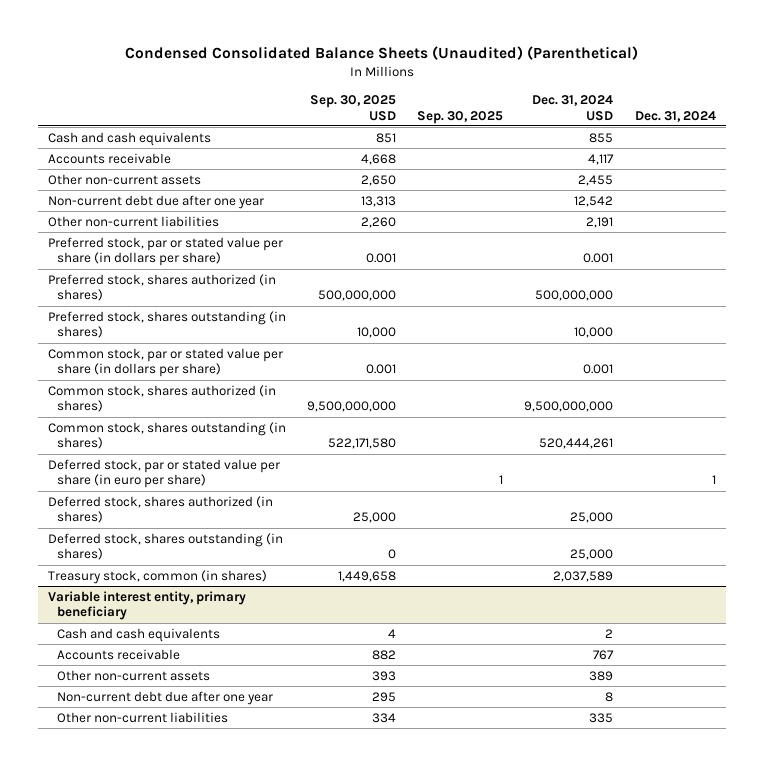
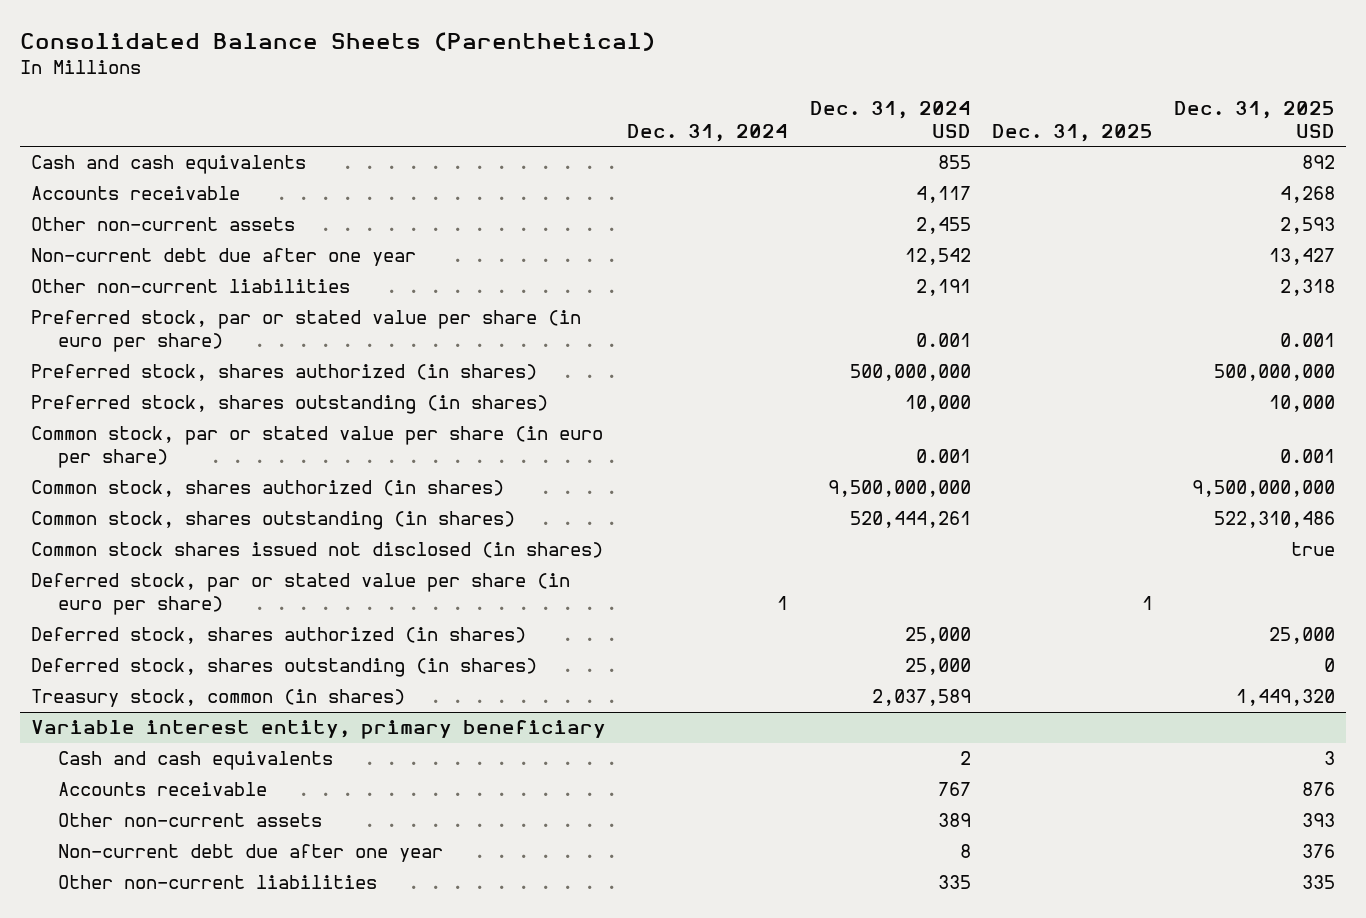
[124,46,638,61] Condensed Consolidated Balance Sheets (Unaudited) (Parenthetical) -> [20,32,656,52] Consolidated Balance Sheets (Parenthetical)
[310,95,397,121] Sep. 30, 2025 USD -> none
[417,110,504,124] Sep. 30, 2025 -> none
none -> [991,124,1153,143] Dec. 31, 2025
none -> [1174,101,1336,139] Dec. 31, 2025 USD
[48,236,284,267] Preferred stock, par or stated value per share (in dollars per share) -> [30,310,581,353] Preferred stock, par or stated value per share (in euro per share)
[48,347,284,378] Common stock, par or stated value per share (in dollars per share) -> [30,426,603,469] Common stock, par or stated value per share (in euro per share)
none -> [30,542,603,559] Common stock shares issued not disclosed (in shares)

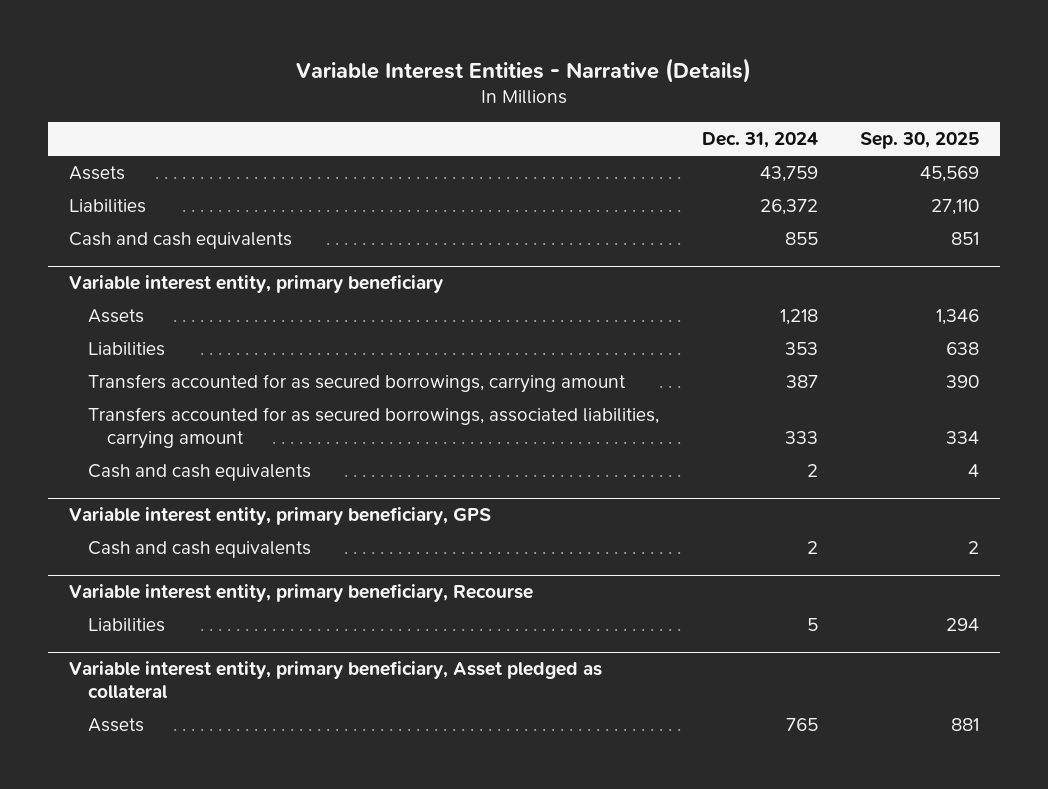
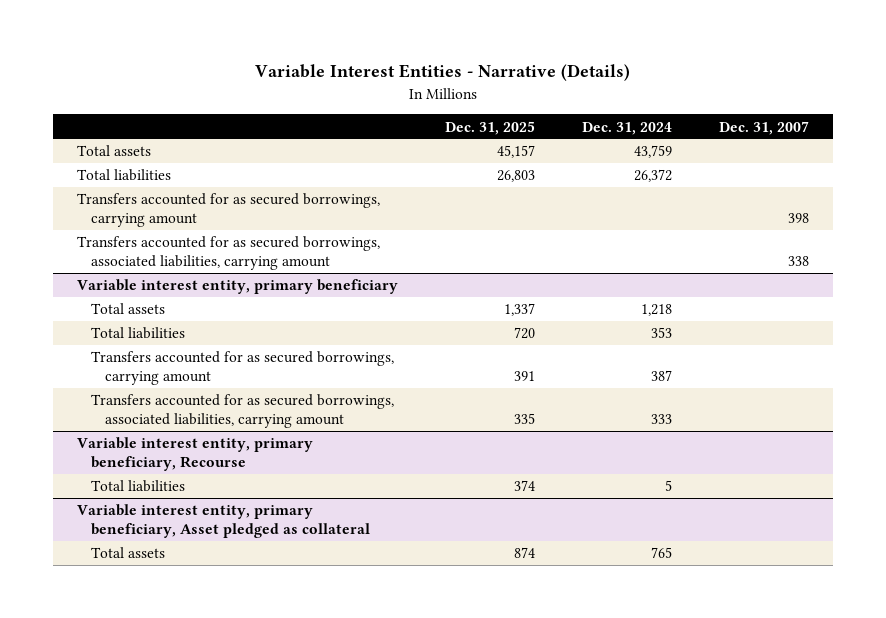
[860,132,980,150] Sep. 30, 2025 -> none
none -> [444,120,535,135] Dec. 31, 2025
none -> [719,120,810,135] Dec. 31, 2007
[69,231,293,249] Cash and cash equivalents -> none
[69,165,126,180] Assets -> [76,145,151,157] Total assets
[69,198,147,213] Liabilities -> [76,169,171,182] Total liabilities
none -> [76,193,380,228] Transfers accounted for as secured borrowings, carrying amount
none -> [76,236,380,271] Transfers accounted for as secured borrowings, associated liabilities, carrying amount
[88,308,145,323] Assets -> [90,303,165,315] Total assets
[88,341,166,356] Liabilities -> [90,327,185,340] Total liabilities
[88,463,312,481] Cash and cash equivalents -> none
[69,507,492,526] Variable interest entity, primary beneficiary, GPS -> none
[88,540,312,558] Cash and cash equivalents -> none
[88,617,166,632] Liabilities -> [90,480,185,493] Total liabilities
[88,717,145,732] Assets -> [90,547,165,559] Total assets

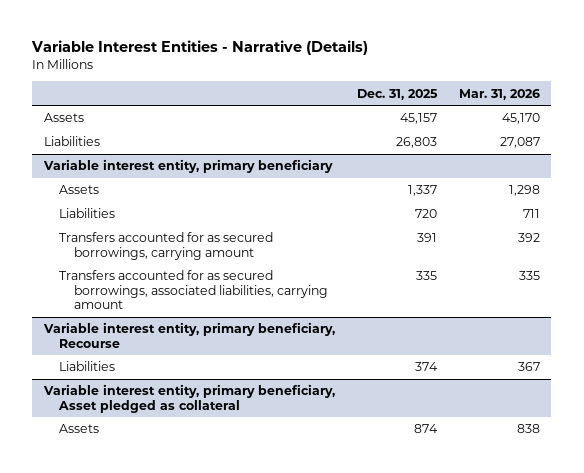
[581,121,672,135] Dec. 31, 2024 -> none
[719,120,810,135] Dec. 31, 2007 -> none
none -> [459,88,541,100] Mar. 31, 2026
[76,193,380,228] Transfers accounted for as secured borrowings, carrying amount -> none
[76,236,380,271] Transfers accounted for as secured borrowings, associated liabilities, carrying amount -> none
[76,145,151,157] Total assets -> [43,113,84,123] Assets
[76,169,171,182] Total liabilities -> [43,136,100,147] Liabilities
[90,303,165,315] Total assets -> [59,185,100,195] Assets
[90,327,185,340] Total liabilities -> [59,208,116,219] Liabilities
[90,480,185,493] Total liabilities -> [59,361,116,372] Liabilities
[90,547,165,559] Total assets -> [59,424,100,434] Assets

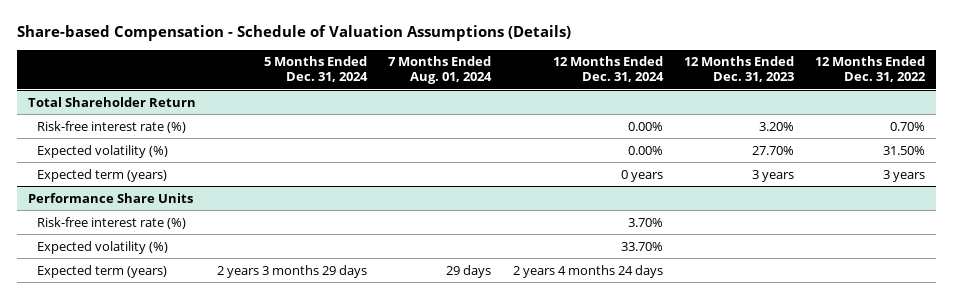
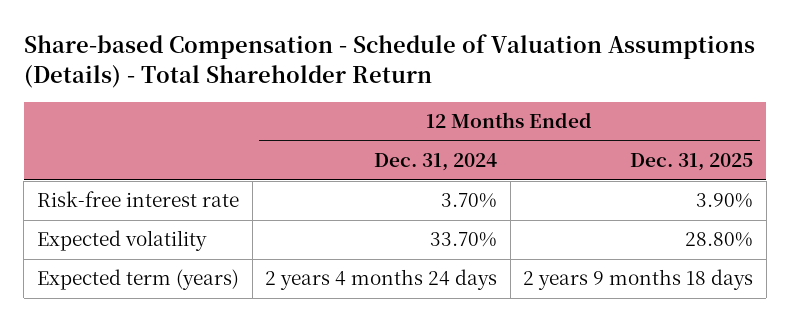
[17,25,572,42] Share-based Compensation - Schedule of Valuation Assumptions (Details) -> [23,34,755,89] Share-based Compensation - Schedule of Valuation Assumptions (Details) - Total Shareholder Return
[264,56,369,83] 5 Months Ended Dec. 31, 2024 -> none
[388,56,493,85] 7 Months Ended Aug. 01, 2024 -> none
[683,56,794,83] 12 Months Ended Dec. 31, 2023 -> none
[815,56,927,83] 12 Months Ended Dec. 31, 2022 -> none
none -> [630,153,754,172] Dec. 31, 2025
[27,96,196,107] Total Shareholder Return -> none
[36,168,167,182] Expected term (years) -> none
[27,192,193,203] Performance Share Units -> none
[36,216,186,229] Risk-free interest rate (%) -> none
[36,240,168,254] Expected volatility (%) -> none
[36,120,186,133] Risk-free interest rate (%) -> [36,191,239,208] Risk-free interest rate
[627,121,663,131] 0.00% -> [441,193,498,209] 3.70%
[36,144,168,158] Expected volatility (%) -> [36,230,207,252] Expected volatility
[627,145,663,155] 0.00% -> [430,232,498,248] 33.70%

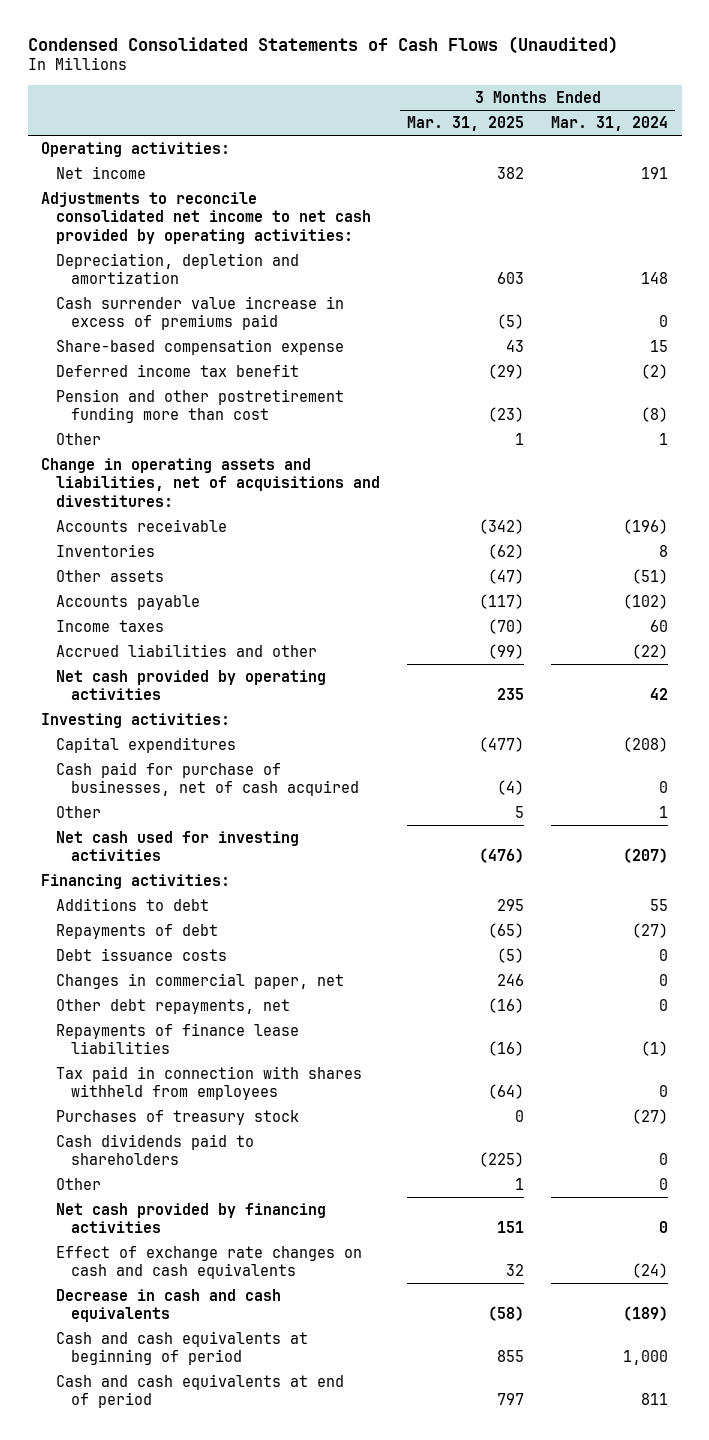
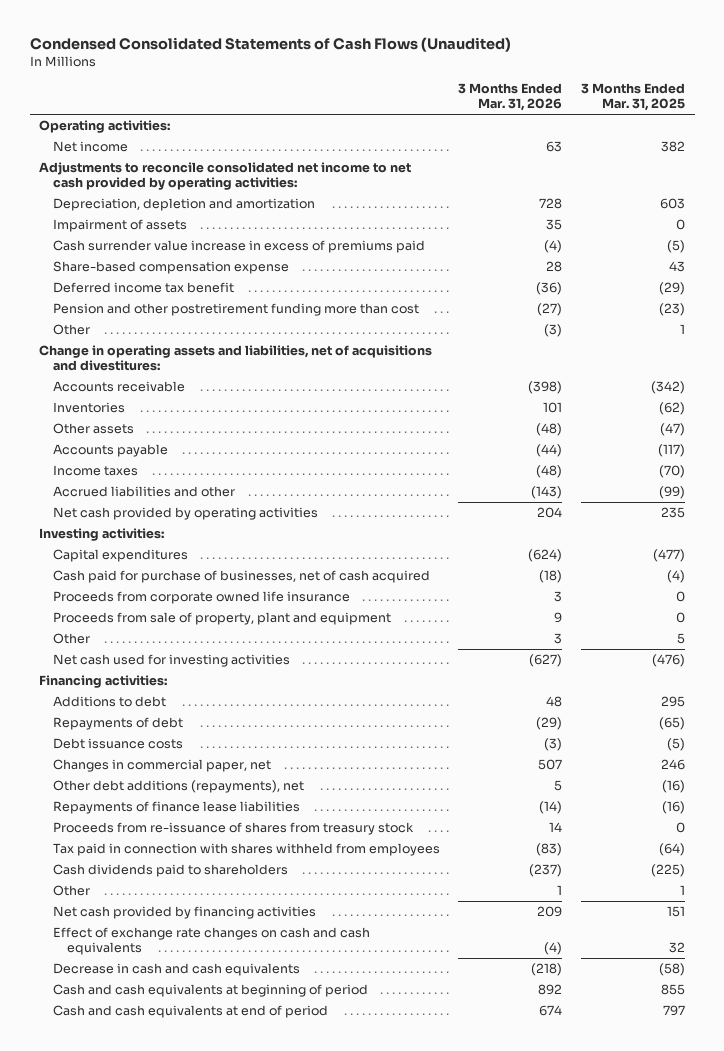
[551,115,669,131] Mar. 31, 2024 -> none
none -> [458,83,563,112] 3 Months Ended Mar. 31, 2026
none -> [52,219,187,233] Impairment of assets
none -> [52,591,350,605] Proceeds from corporate owned life insurance
none -> [52,612,391,626] Proceeds from sale of property, plant and equipment
[55,998,290,1014] Other debt repayments, net -> [52,780,304,794] Other debt additions (repayments), net
none -> [52,822,414,836] Proceeds from re-issuance of shares from treasury stock
[55,1109,299,1125] Purchases of treasury stock -> none

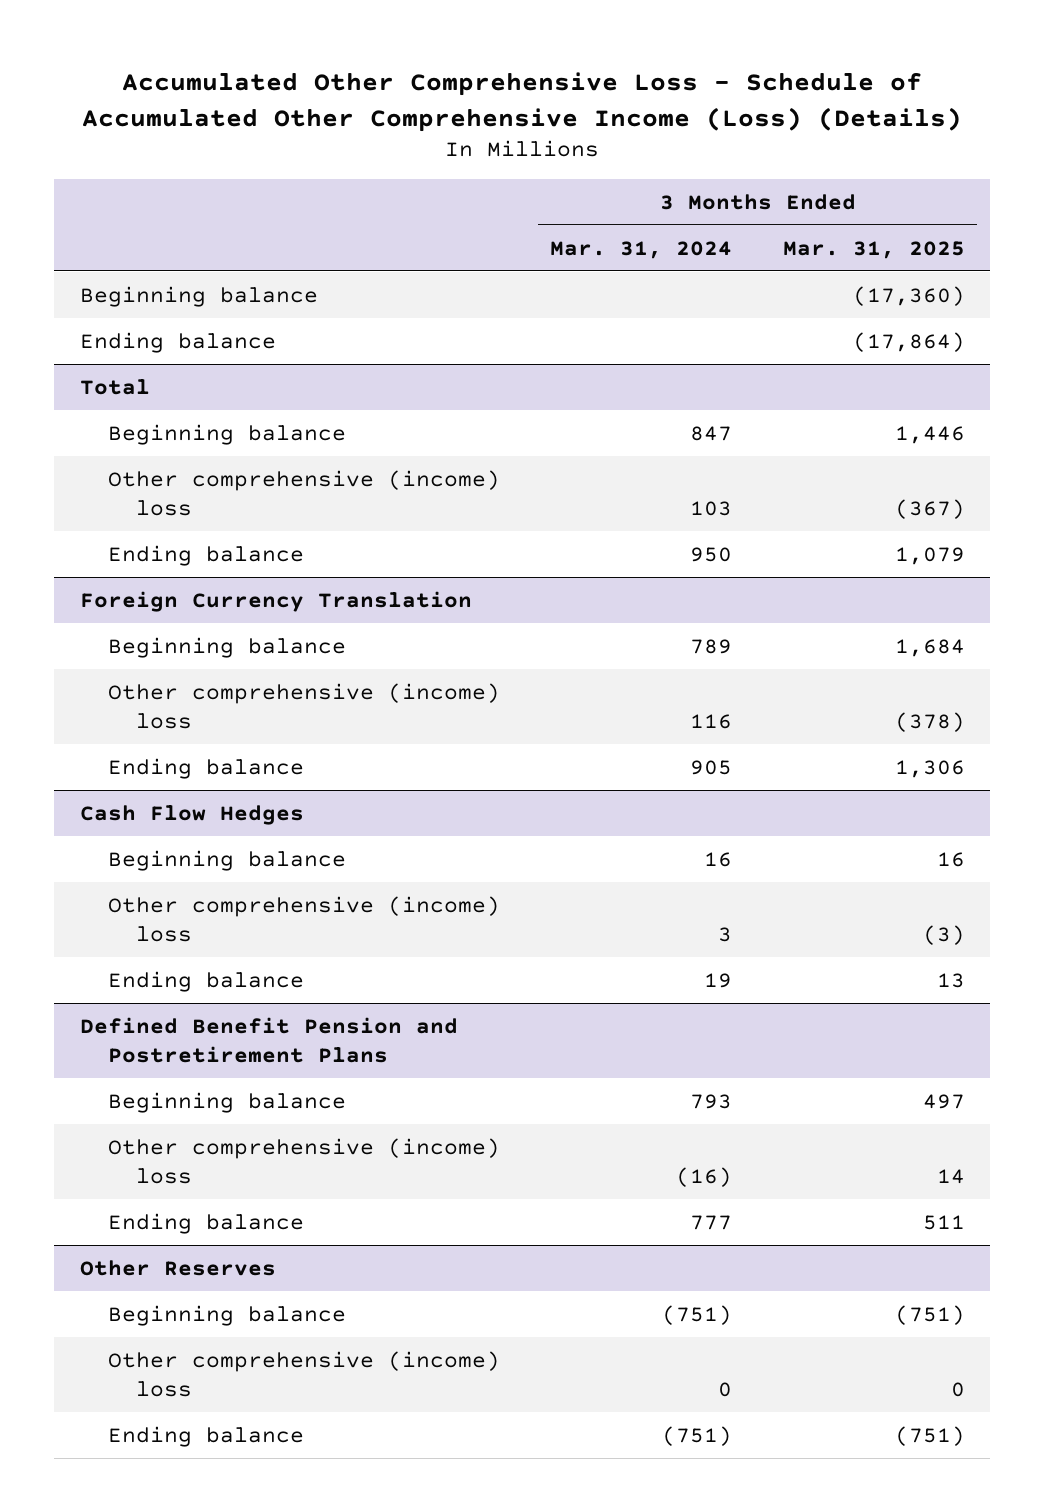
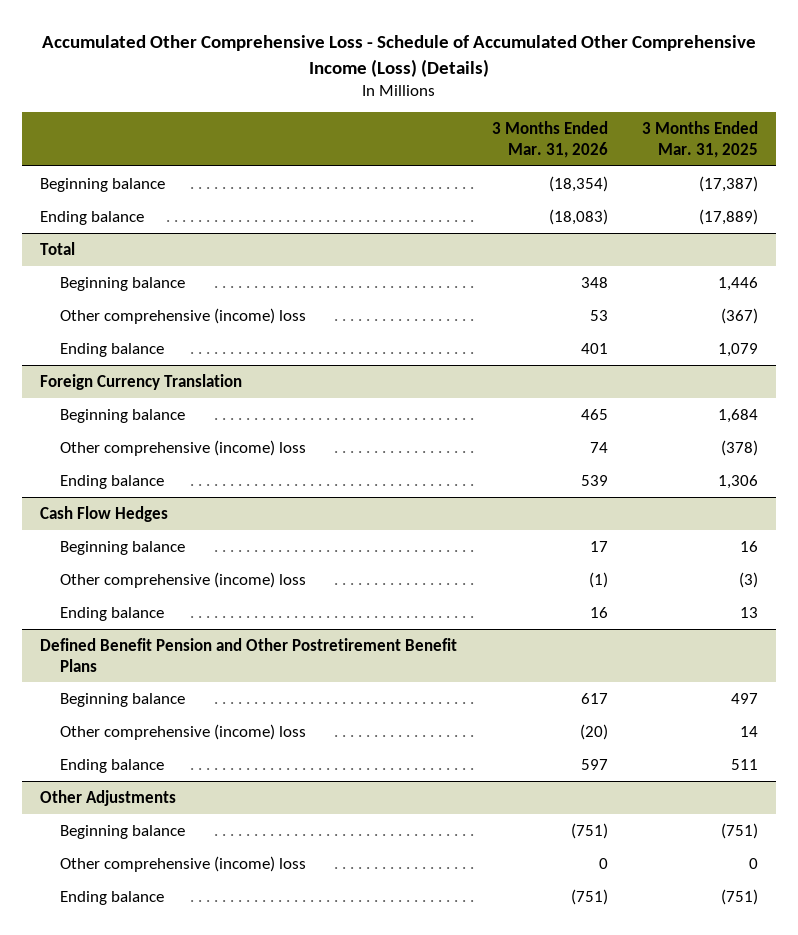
[550,240,733,259] Mar. 31, 2024 -> none
none -> [491,121,608,159] 3 Months Ended Mar. 31, 2026
[852,285,965,306] (17,360) -> [699,175,759,192] (17,387)
[852,331,965,352] (17,864) -> [699,208,759,225] (17,889)
[79,1016,458,1063] Defined Benefit Pension and Postretirement Plans -> [39,637,457,672] Defined Benefit Pension and Other Postretirement Benefit Plans
[79,1259,276,1276] Other Reserves -> [39,789,176,806] Other Adjustments

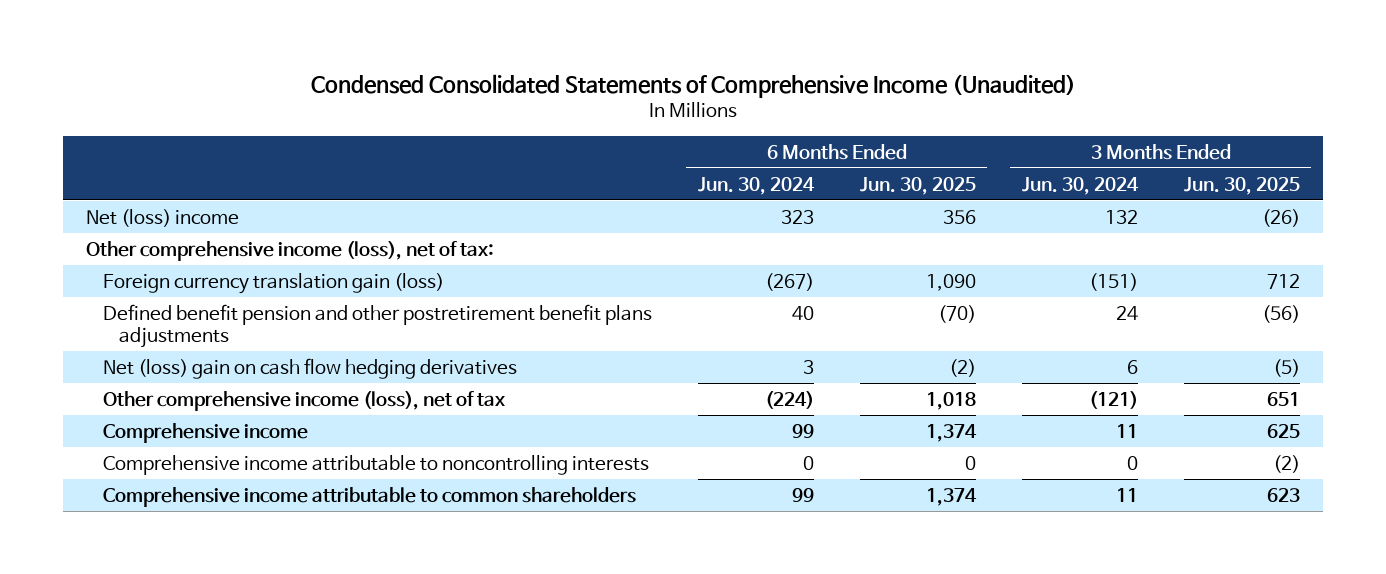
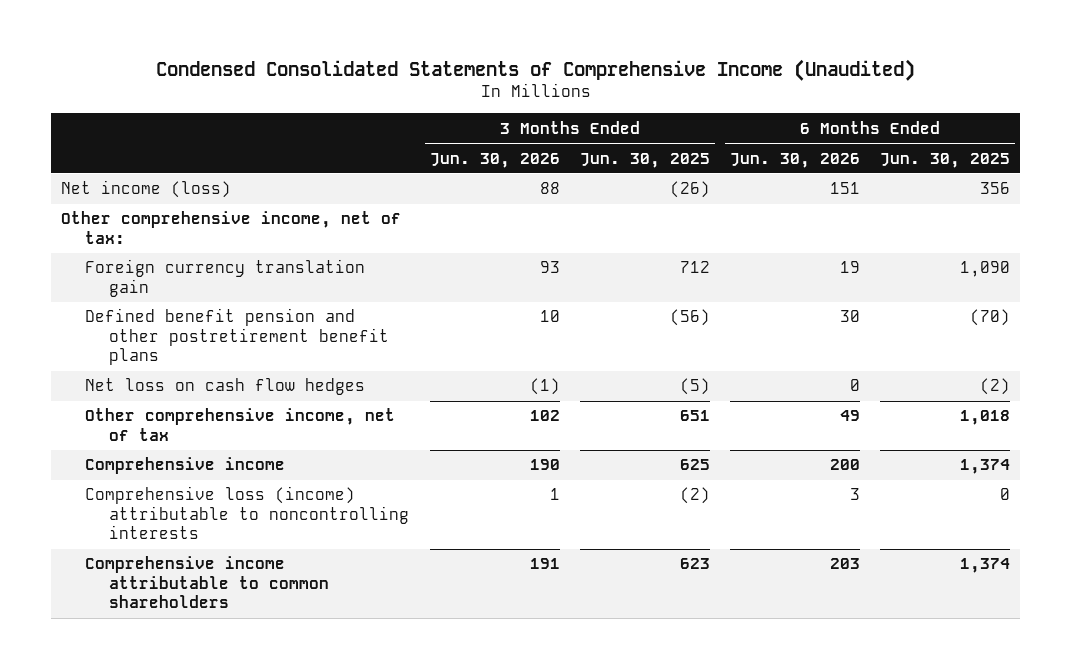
[697,176,815,195] Jun. 30, 2024 -> none
[1021,176,1139,195] Jun. 30, 2024 -> none
none -> [429,152,560,168] Jun. 30, 2026
none -> [729,152,860,168] Jun. 30, 2026
[86,208,240,227] Net (loss) income -> [61,180,232,199] Net income (loss)
[86,240,495,261] Other comprehensive income (loss), net of tax: -> [61,211,402,244] Other comprehensive income, net of tax:
[102,272,444,294] Foreign currency translation gain (loss) -> [85,259,366,297] Foreign currency translation gain
[102,303,652,348] Defined benefit pension and other postretirement benefit plans adjustments -> [85,308,390,366] Defined benefit pension and other postretirement benefit plans
[102,357,517,379] Net (loss) gain on cash flow hedging derivatives -> [85,378,366,396] Net loss on cash flow hedges
[102,390,505,411] Other comprehensive income (loss), net of tax -> [85,408,396,441] Other comprehensive income, net of tax
[102,454,649,475] Comprehensive income attributable to noncontrolling interests -> [85,486,410,540] Comprehensive loss (income) attributable to noncontrolling interests

